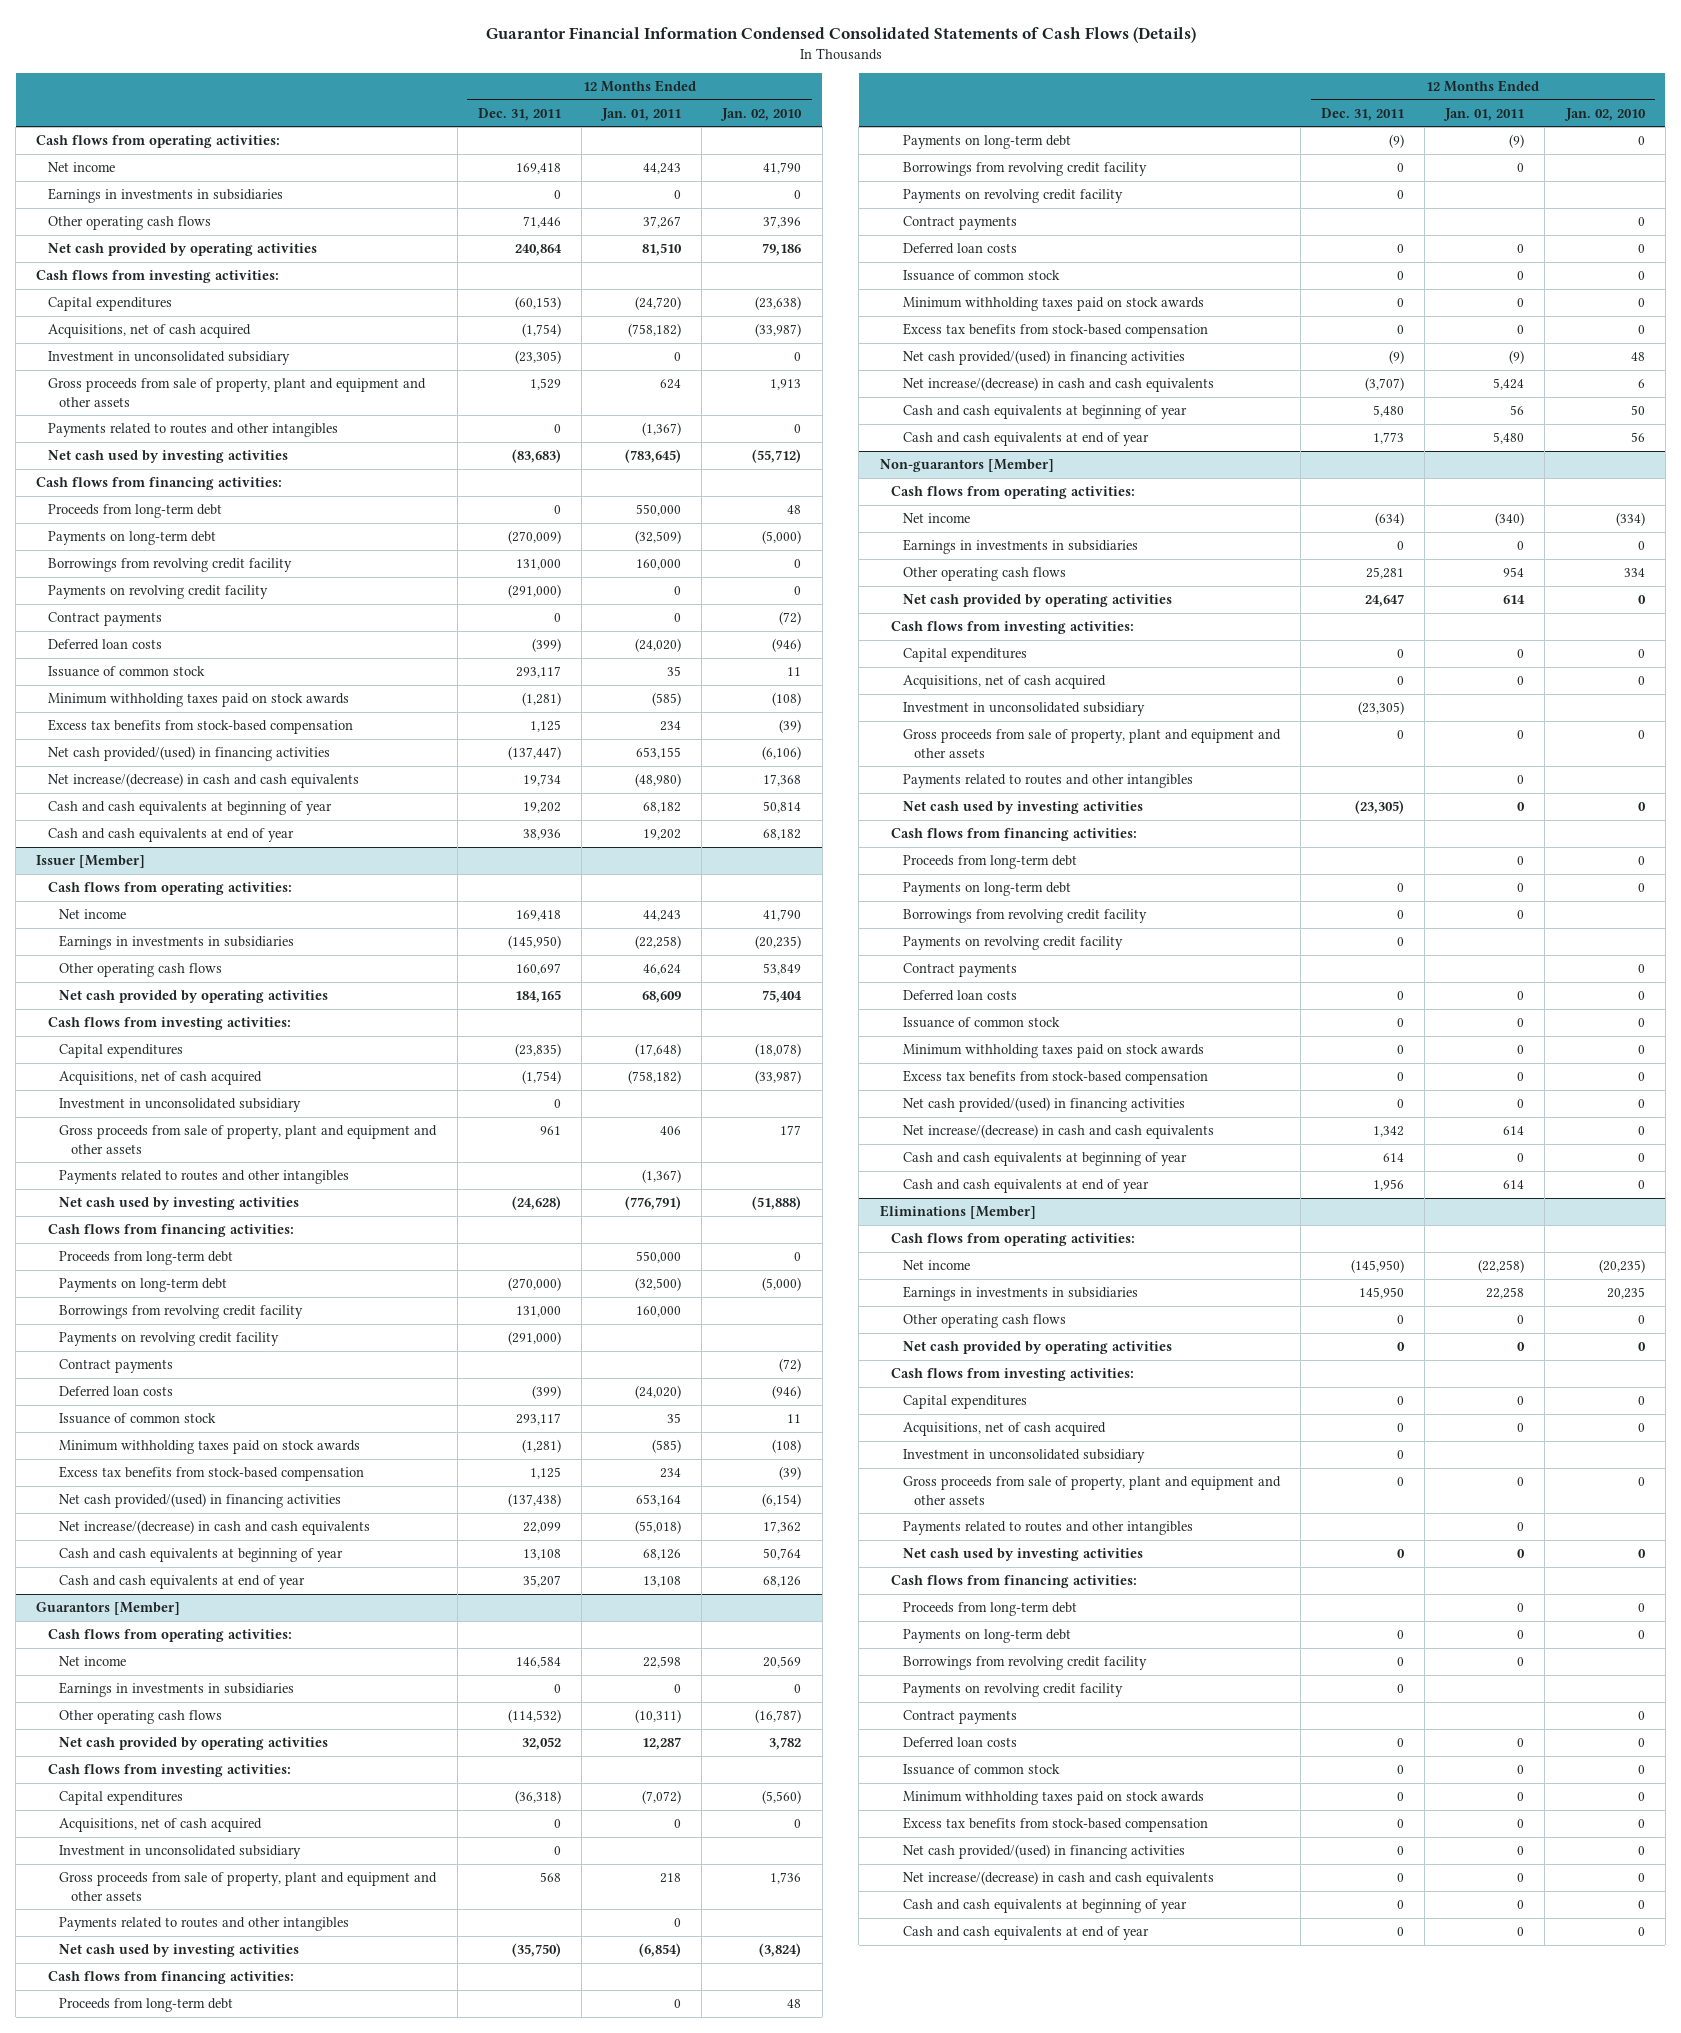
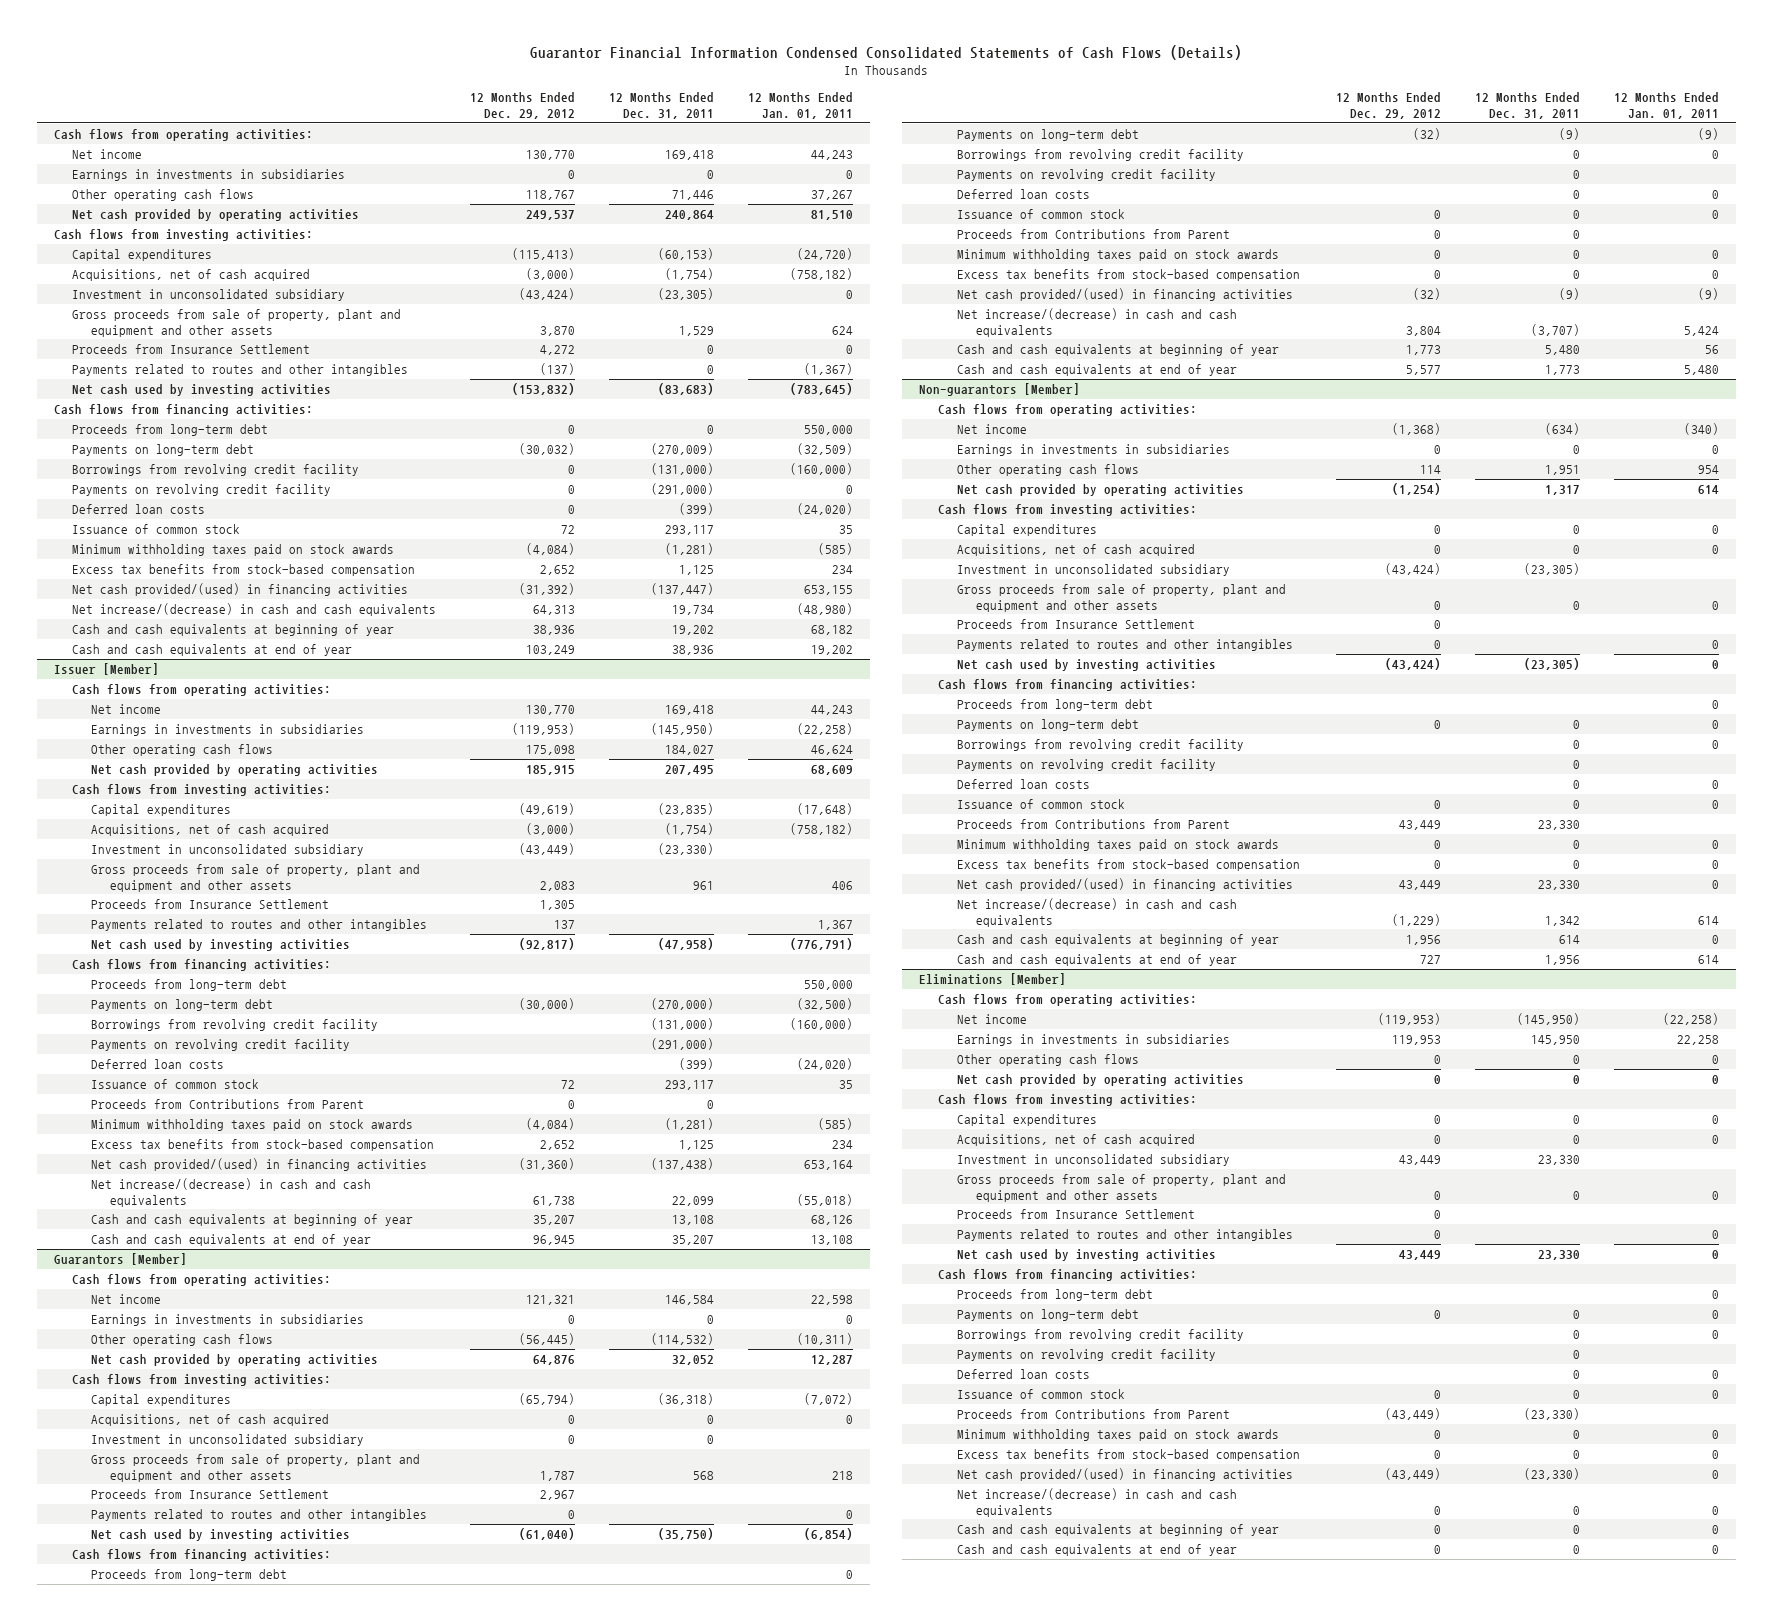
[720,107,803,121] Jan. 02, 2010 -> none
none -> [470,92,576,119] 12 Months Ended Dec. 29, 2012
none -> [72,343,311,354] Proceeds from Insurance Settlement
[515,559,561,571] 131,000 -> [651,462,715,475] (131,000)
[636,559,682,571] 160,000 -> [790,462,854,475] (160,000)
[47,612,162,627] Contract payments -> none
[515,963,561,976] 160,697 -> [665,744,715,755] 184,027
[514,990,561,1004] 184,165 -> [665,764,715,775] 207,495
[553,1099,561,1109] 0 -> [658,842,715,855] (23,330)
none -> [90,898,329,909] Proceeds from Insurance Settlement
[642,1169,682,1184] (1,367) -> [818,919,854,930] 1,367
[511,1196,561,1211] (24,628) -> [658,937,715,950] (47,958)
[515,1306,561,1318] 131,000 -> [651,1017,715,1030] (131,000)
[636,1306,682,1318] 160,000 -> [790,1017,854,1030] (160,000)
[59,1359,174,1374] Contract payments -> none
none -> [90,1098,364,1109] Proceeds from Contributions from Parent
none -> [90,1488,329,1499] Proceeds from Insurance Settlement
[902,216,1017,231] Contract payments -> none
none -> [956,228,1230,239] Proceeds from Contributions from Parent
[1365,567,1404,580] 25,281 -> [1544,464,1580,475] 1,951
[1364,594,1404,608] 24,647 -> [1544,484,1580,495] 1,317
none -> [956,618,1195,629] Proceeds from Insurance Settlement
[902,963,1017,978] Contract payments -> none
none -> [956,818,1230,829] Proceeds from Contributions from Parent
[1396,1099,1404,1109] 0 -> [1537,879,1580,890] 23,330
[1396,1450,1404,1460] 0 -> [1537,1154,1580,1165] 23,330
none -> [956,1208,1195,1219] Proceeds from Insurance Settlement
[1396,1549,1405,1559] 0 -> [1537,1249,1580,1260] 23,330
[902,1710,1017,1725] Contract payments -> none
none -> [956,1408,1230,1419] Proceeds from Contributions from Parent
[1396,1846,1404,1856] 0 -> [1523,1467,1580,1480] (23,330)

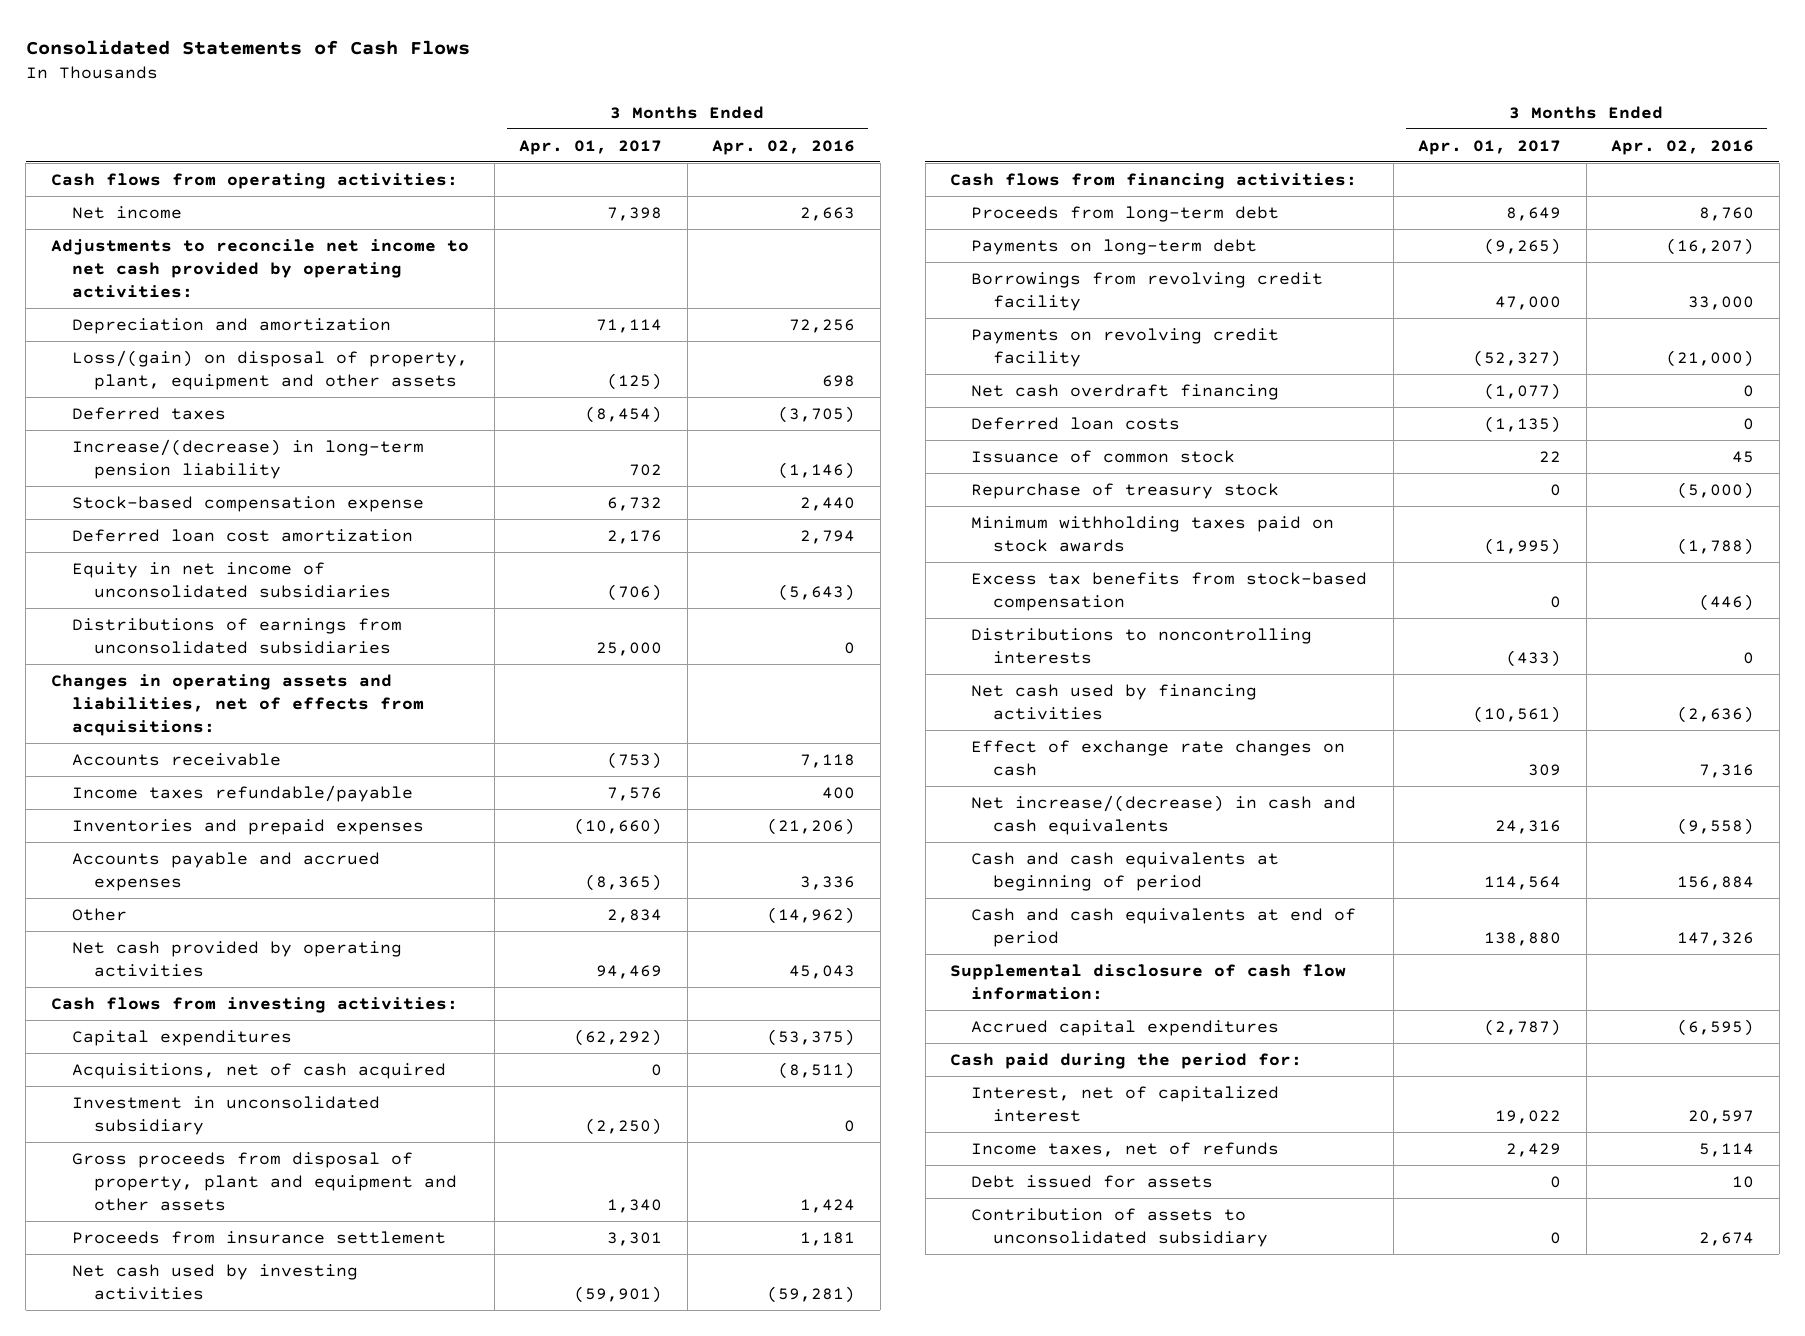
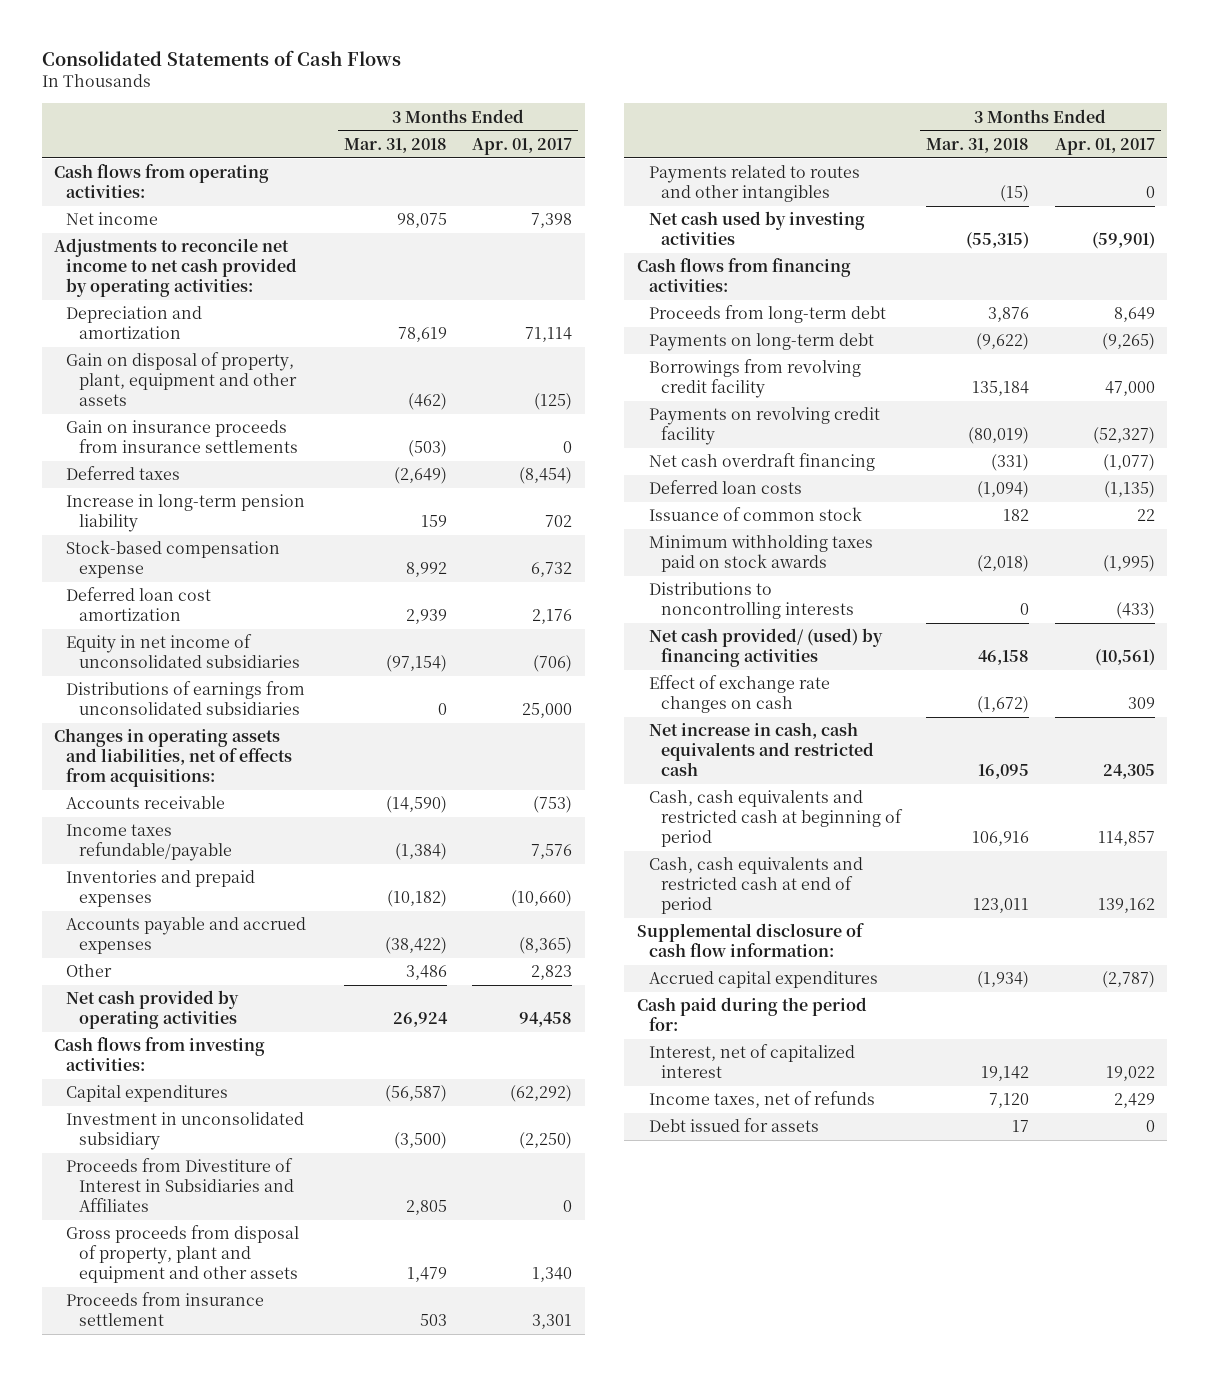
[712,139,856,155] Apr. 02, 2016 -> none
none -> [343,138,447,154] Mar. 31, 2018
[72,349,469,390] Loss/(gain) on disposal of property, plant, equipment and other assets -> [66,352,297,407] Gain on disposal of property, plant, equipment and other assets
none -> [66,420,298,454] Gain on insurance proceeds from insurance settlements
[72,438,425,479] Increase/(decrease) in long-term pension liability -> [66,494,306,533] Increase in long-term pension liability
[607,908,663,923] 2,834 -> [530,965,572,981] 2,823
[596,964,663,979] 94,469 -> [518,1012,572,1028] 94,458
[72,1062,447,1079] Acquisitions, net of cash acquired -> none
none -> [66,1158,294,1213] Proceeds from Divestiture of Interest in Subsidiaries and Affiliates
none -> [648,165,860,203] Payments related to routes and other intangibles
[971,482,1280,499] Repurchase of treasury stock -> none
[971,571,1368,611] Excess tax benefits from stock-based compensation -> none
[971,683,1258,720] Net cash used by financing activities -> [648,628,883,668] Net cash provided/ (used) by financing activities
[971,794,1357,835] Net increase/(decrease) in cash and cash equivalents -> [648,722,875,777] Net increase in cash, cash equivalents and restricted cash
[1495,819,1562,834] 24,316 -> [1102,764,1155,780] 24,305
[971,851,1280,891] Cash and cash equivalents at beginning of period -> [648,790,904,848] Cash, cash equivalents and restricted cash at beginning of period
[1484,875,1562,890] 114,564 -> [1097,831,1155,847] 114,857
[971,907,1357,947] Cash and cash equivalents at end of period -> [648,857,863,915] Cash, cash equivalents and restricted cash at end of period
[1484,931,1562,946] 138,880 -> [1097,898,1155,914] 139,162
[971,1207,1268,1247] Contribution of assets to unconsolidated subsidiary -> none

